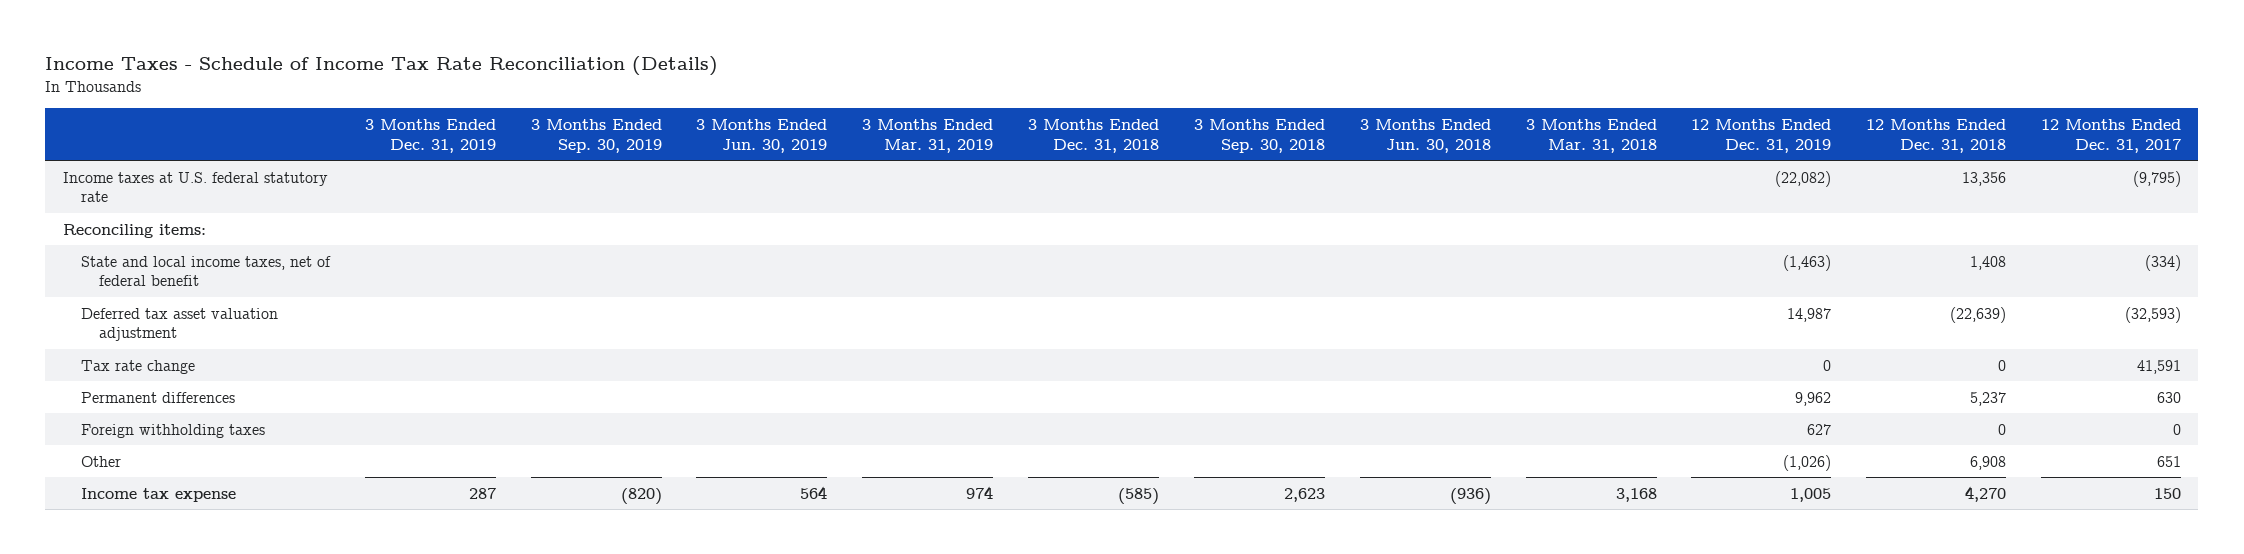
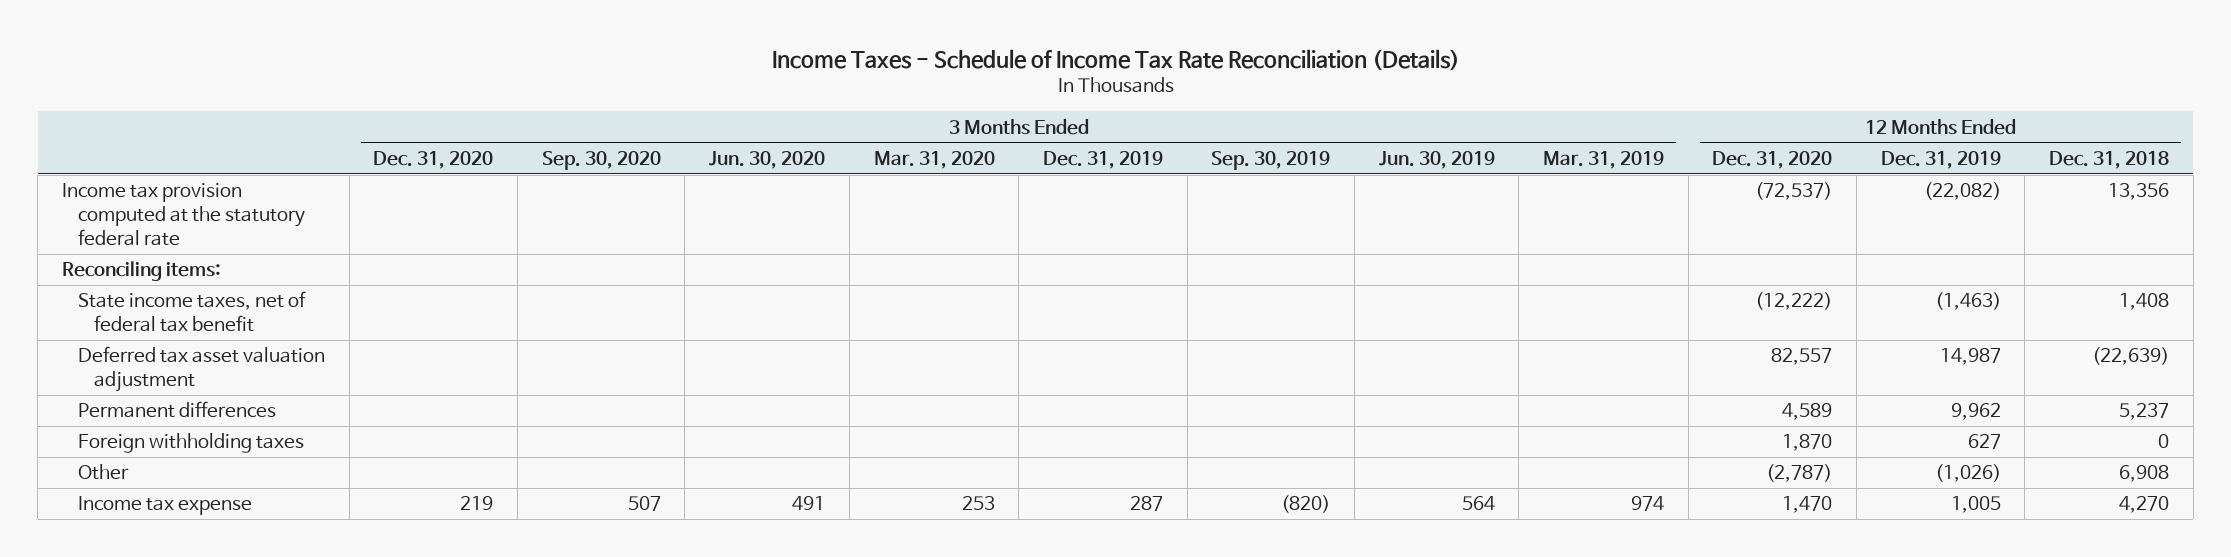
[1028,119,1160,153] 3 Months Ended Dec. 31, 2018 -> none
[1193,119,1325,153] 3 Months Ended Sep. 30, 2018 -> none
[1359,119,1491,153] 3 Months Ended Jun. 30, 2018 -> none
[1525,119,1657,153] 3 Months Ended Mar. 31, 2018 -> none
[2040,119,2181,153] 12 Months Ended Dec. 31, 2017 -> none
none -> [373,150,494,169] Dec. 31, 2020
none -> [541,150,661,170] Sep. 30, 2020
none -> [709,150,826,169] Jun. 30, 2020
none -> [873,150,995,169] Mar. 31, 2020
none -> [1712,150,1833,169] Dec. 31, 2020
[62,171,328,203] Income taxes at U.S. federal statutory rate -> [61,183,306,247] Income tax provision computed at the statutory federal rate
[80,255,331,287] State and local income taxes, net of federal benefit -> [78,291,307,333] State income taxes, net of federal tax benefit
[80,359,195,374] Tax rate change -> none

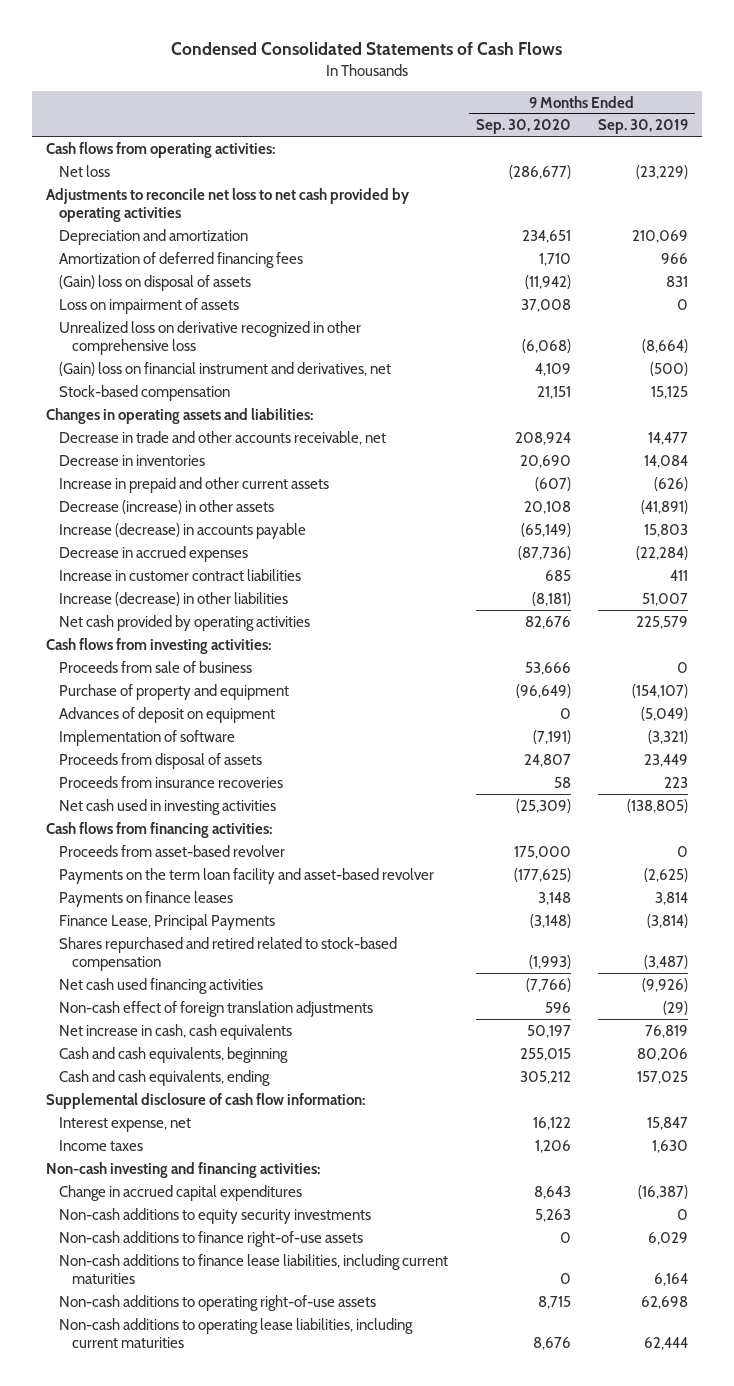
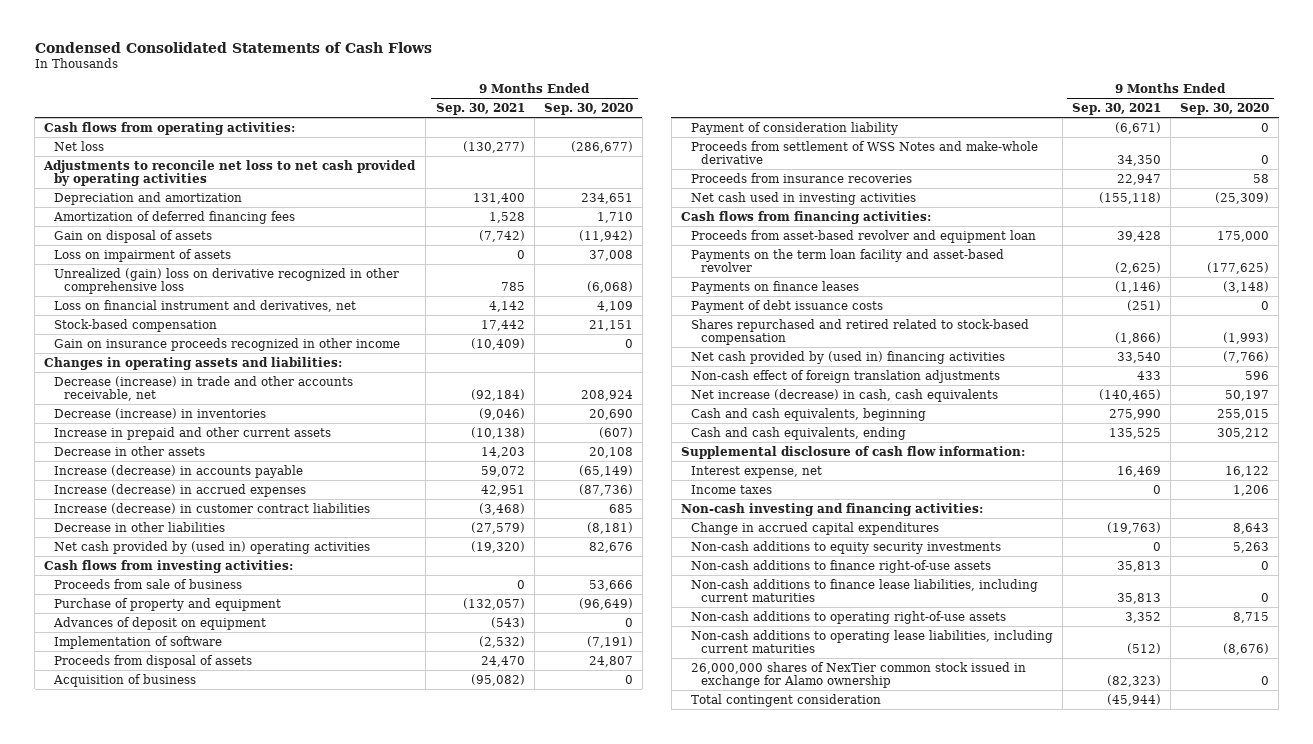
[598,119,689,135] Sep. 30, 2019 -> none
none -> [435,103,525,116] Sep. 30, 2021
[58,274,251,291] (Gain) loss on disposal of assets -> [54,229,213,243] Gain on disposal of assets
[58,320,361,356] Unrealized loss on derivative recognized in other comprehensive loss -> [54,267,400,294] Unrealized (gain) loss on derivative recognized in other comprehensive loss
[58,361,391,376] (Gain) loss on financial instrument and derivatives, net -> [54,299,357,312] Loss on financial instrument and derivatives, net
none -> [54,337,401,351] Gain on insurance proceeds recognized in other income
[58,430,386,445] Decrease in trade and other accounts receivable, net -> [54,375,354,401] Decrease (increase) in trade and other accounts receivable, net
[58,454,205,466] Decrease in inventories -> [54,407,267,419] Decrease (increase) in inventories
[58,499,274,514] Decrease (increase) in other assets -> [54,445,206,456] Decrease in other assets
[58,545,248,562] Decrease in accrued expenses -> [54,483,307,497] Increase (decrease) in accrued expenses
[58,568,301,581] Increase in customer contract liabilities -> [54,502,371,514] Increase (decrease) in customer contract liabilities
[58,591,288,606] Increase (decrease) in other liabilities -> [54,521,226,532] Decrease in other liabilities
[58,614,310,631] Net cash provided by operating activities -> [54,540,371,554] Net cash provided by (used in) operating activities
none -> [53,673,197,687] Acquisition of business
none -> [690,121,898,135] Payment of consideration liability
none -> [690,140,1038,164] Proceeds from settlement of WSS Notes and make-whole derivative
[58,844,285,857] Proceeds from asset-based revolver -> [690,229,1036,243] Proceeds from asset-based revolver and equipment loan
[58,913,275,930] Finance Lease, Principal Payments -> none
[537,891,571,905] 3,148 -> [1223,280,1270,293] (3,148)
none -> [690,299,883,313] Payment of debt issuance costs
[58,977,263,994] Net cash used financing activities -> [690,350,1005,364] Net cash provided by (used in) financing activities
[58,1023,292,1040] Net increase in cash, cash equivalents -> [690,388,998,402] Net increase (decrease) in cash, cash equivalents
[532,1337,571,1351] 8,676 -> [1223,642,1270,655] (8,676)
none -> [690,661,1026,688] 26,000,000 shares of NexTier common stock issued in exchange for Alamo ownership
none -> [690,693,881,707] Total contingent consideration

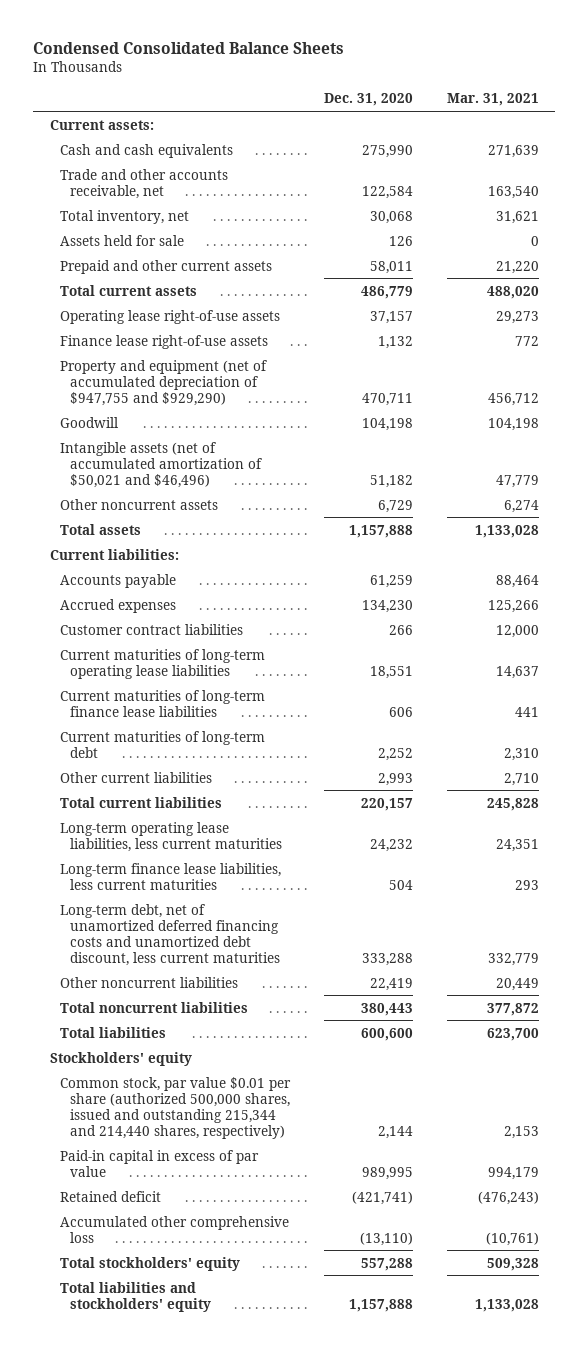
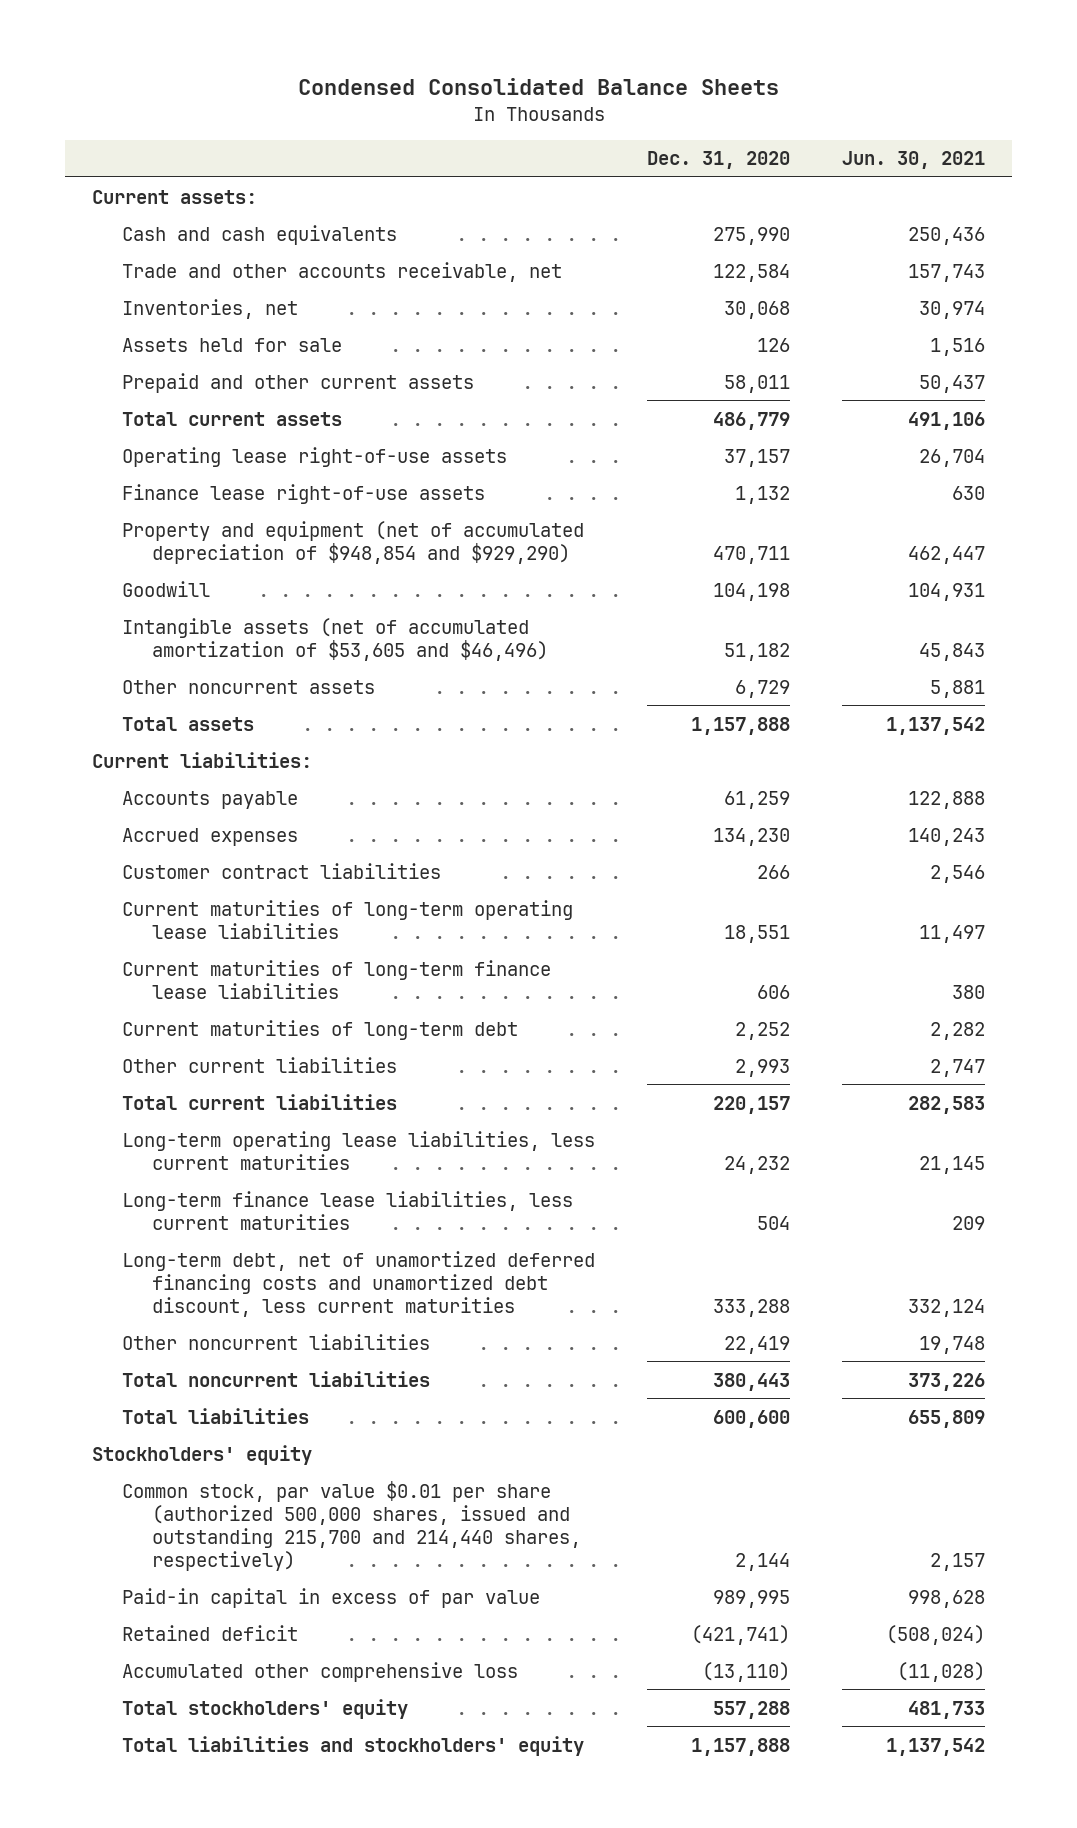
[446,93,539,107] Mar. 31, 2021 -> none
none -> [842,151,986,170] Jun. 30, 2021
[60,209,190,224] Total inventory, net -> [121,298,298,319] Inventories, net
[60,359,268,406] Property and equipment (net of accumulated depreciation of $947,755 and $929,290) -> [121,520,584,564] Property and equipment (net of accumulated depreciation of $948,854 and $929,290)
[60,441,263,488] Intangible assets (net of accumulated amortization of $50,021 and $46,496) -> [121,617,548,661] Intangible assets (net of accumulated amortization of $53,605 and $46,496)
[60,1076,292,1139] Common stock, par value $0.01 per share (authorized 500,000 shares, issued and outstanding 215,344 and 214,440 shares, respectively) -> [121,1480,581,1571] Common stock, par value $0.01 per share (authorized 500,000 shares, issued and outstanding 215,700 and 214,440 shares, respectively)

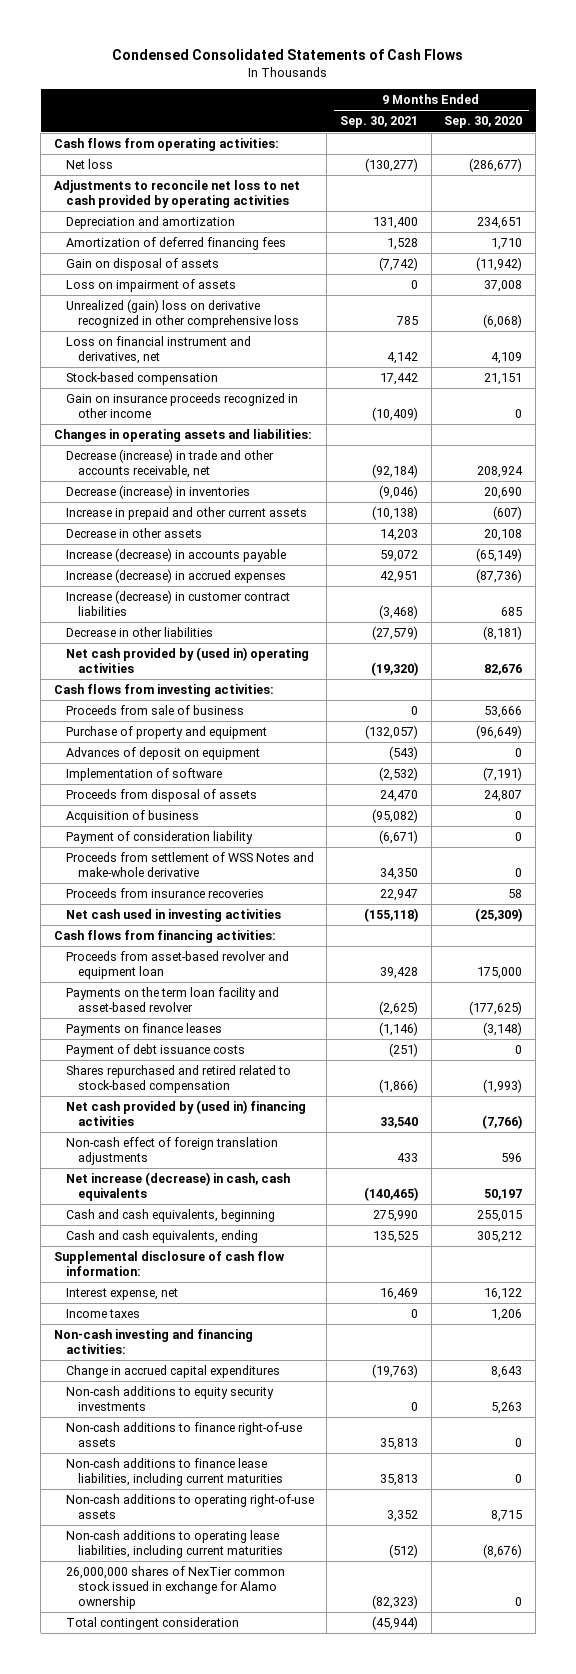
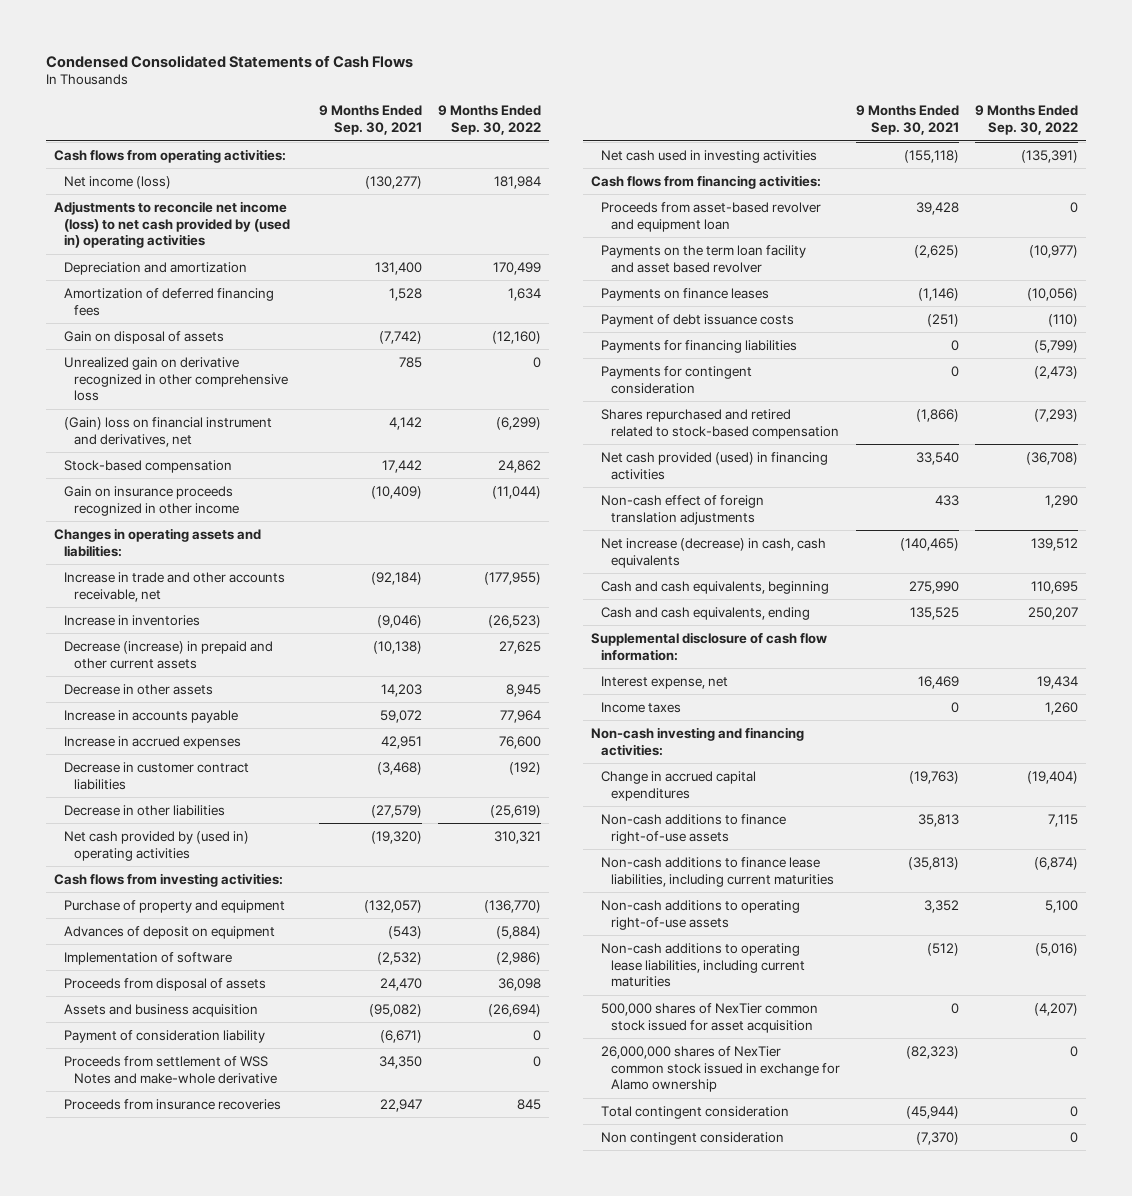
[444,116,523,129] Sep. 30, 2020 -> none
none -> [438,105,542,136] 9 Months Ended Sep. 30, 2022
[65,159,113,170] Net loss -> [64,175,172,189] Net income (loss)
[53,180,300,208] Adjustments to reconcile net loss to net cash provided by operating activities -> [53,200,291,249] Adjustments to reconcile net income (loss) to net cash provided by (used in) operating activities
[65,279,236,293] Loss on impairment of assets -> none
[65,299,299,328] Unrealized (gain) loss on derivative recognized in other comprehensive loss -> [64,356,289,402] Unrealized gain on derivative recognized in other comprehensive loss
[65,336,251,364] Loss on financial instrument and derivatives, net -> [64,416,273,447] (Gain) loss on financial instrument and derivatives, net
[65,449,274,478] Decrease (increase) in trade and other accounts receivable, net -> [64,571,286,602] Increase in trade and other accounts receivable, net
[65,485,250,500] Decrease (increase) in inventories -> [64,614,201,626] Increase in inventories
[65,507,307,521] Increase in prepaid and other current assets -> [64,640,274,669] Decrease (increase) in prepaid and other current assets
[65,548,286,563] Increase (decrease) in accounts payable -> [64,709,239,723] Increase in accounts payable
[65,569,286,584] Increase (decrease) in accrued expenses -> [64,735,242,749] Increase in accrued expenses
[65,590,290,616] Increase (decrease) in customer contract liabilities -> [64,761,250,790] Decrease in customer contract liabilities
[65,705,244,716] Proceeds from sale of business -> none
[65,810,199,824] Acquisition of business -> [64,1003,259,1017] Assets and business acquisition
[65,987,279,1012] Payments on the term loan facility and asset-based revolver -> [600,244,806,273] Payments on the term loan facility and asset based revolver
none -> [600,339,797,353] Payments for financing liabilities
none -> [600,365,752,394] Payments for contingent consideration
[65,1100,306,1126] Net cash provided by (used in) financing activities -> [600,451,828,480] Net cash provided (used) in financing activities
[65,1386,274,1411] Non-cash additions to equity security investments -> none
[380,1473,419,1486] 35,813 -> [907,856,959,870] (35,813)
none -> [600,1002,818,1033] 500,000 shares of NexTier common stock issued for asset acquisition
none -> [600,1131,784,1145] Non contingent consideration

